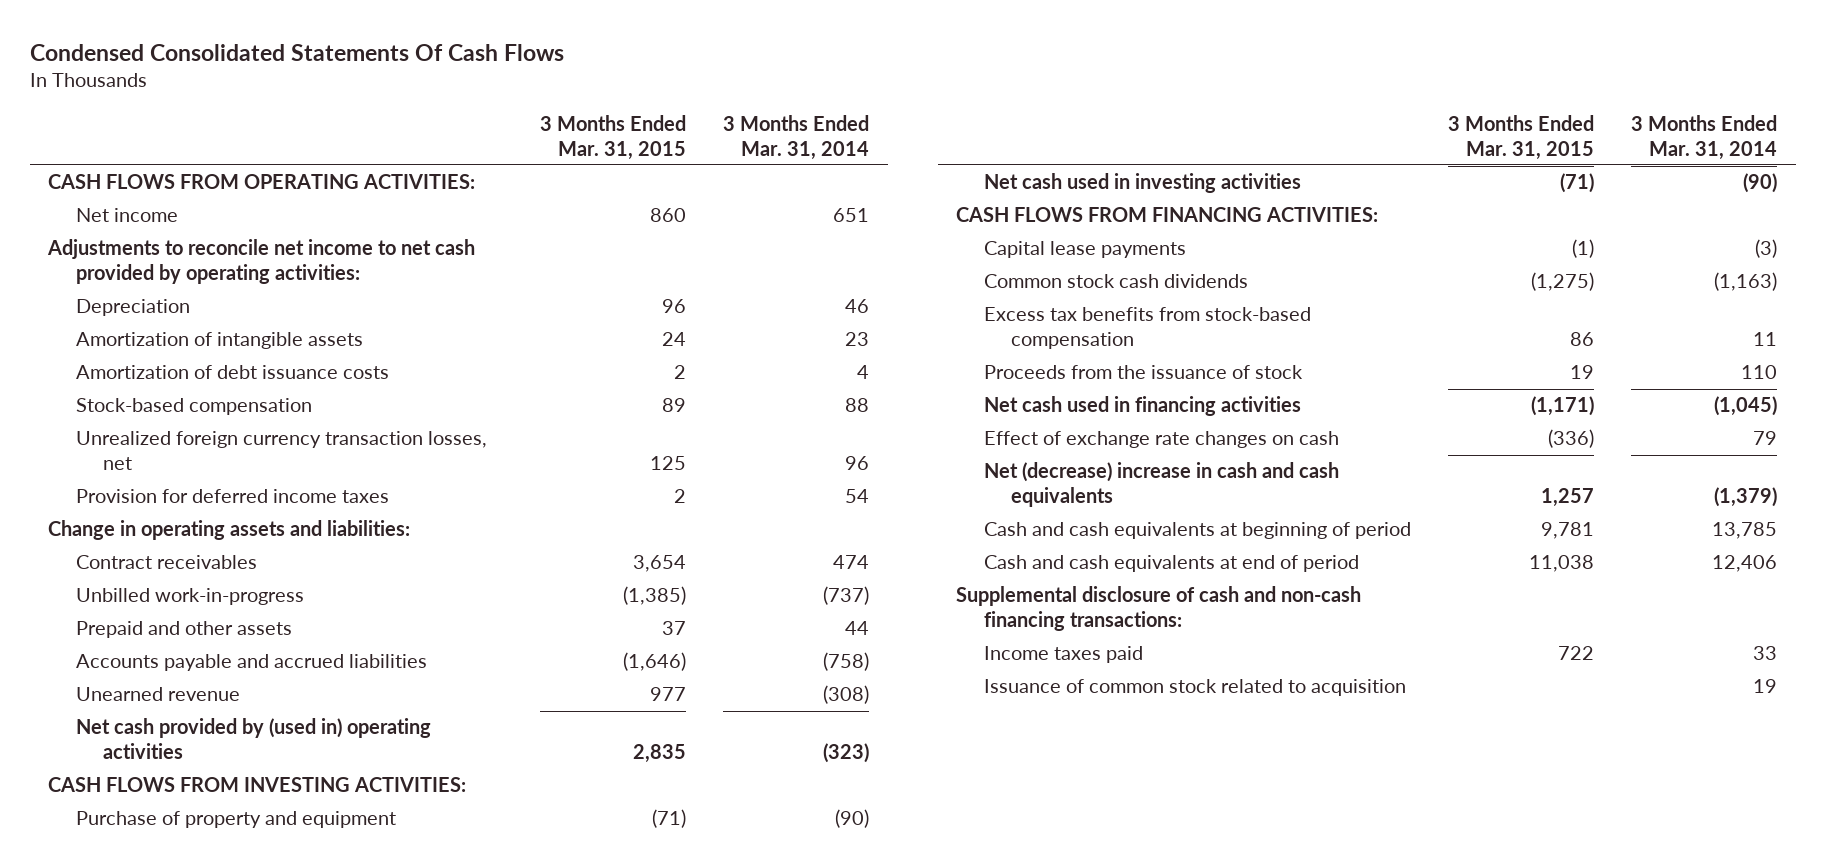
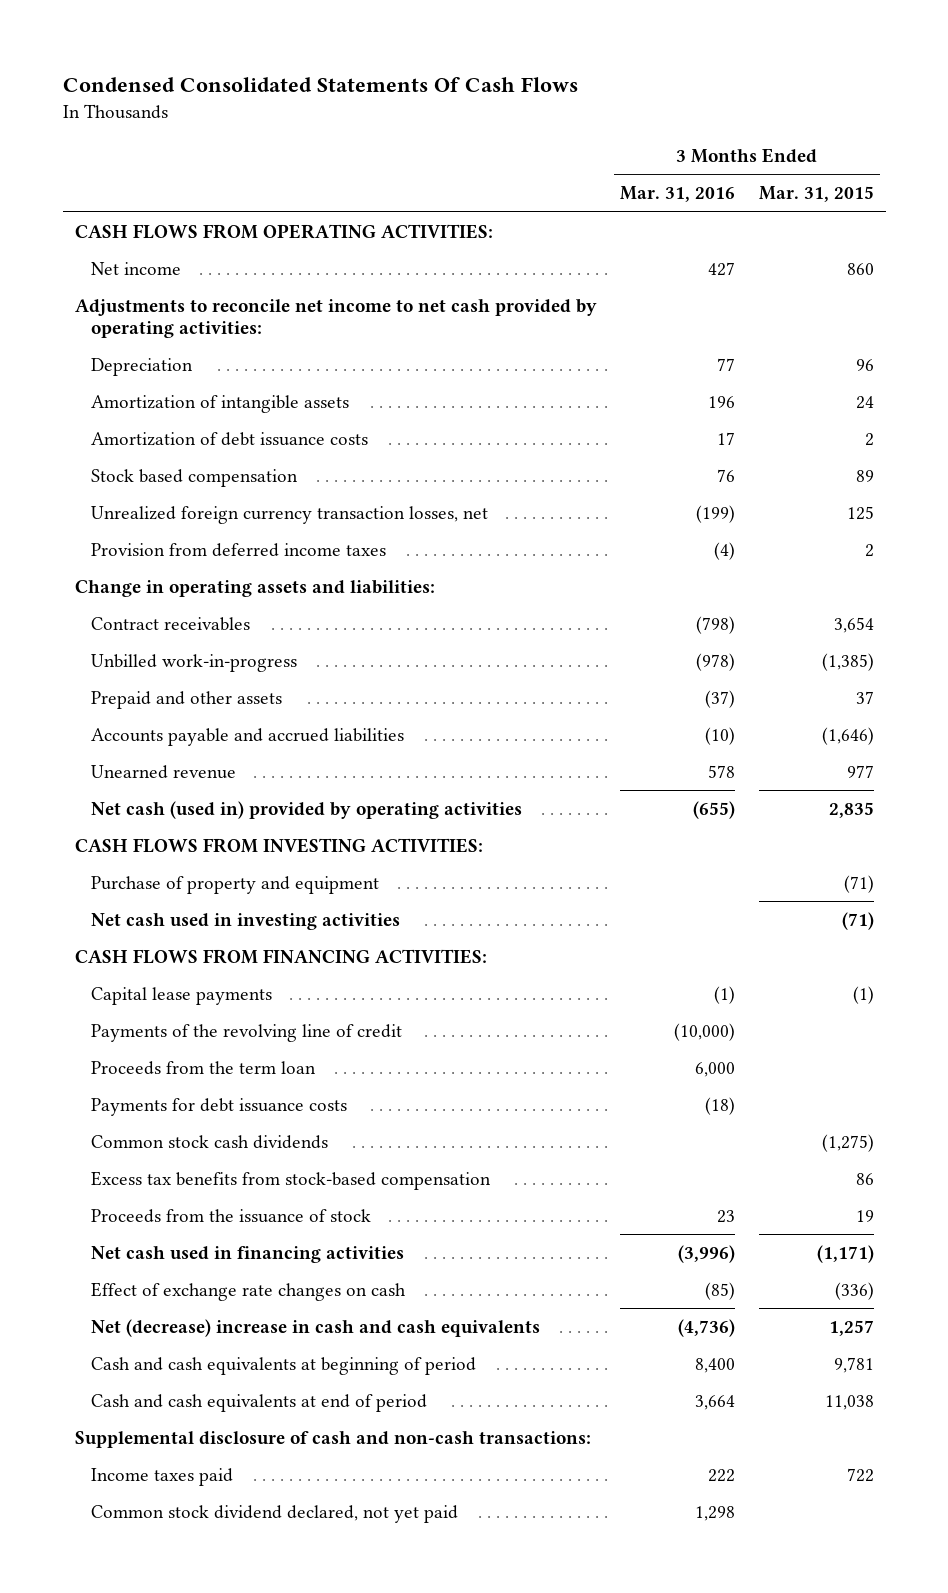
[723,114,870,160] 3 Months Ended Mar. 31, 2014 -> none
none -> [620,186,736,203] Mar. 31, 2016
[75,398,312,416] Stock-based compensation -> [90,468,298,487] Stock based compensation
[75,489,389,504] Provision for deferred income taxes -> [90,542,386,557] Provision from deferred income taxes
[75,718,431,760] Net cash provided by (used in) operating activities -> [90,800,522,819] Net cash (used in) provided by operating activities
none -> [90,1023,402,1042] Payments of the revolving line of credit
none -> [90,1060,316,1075] Proceeds from the term loan
none -> [90,1097,347,1116] Payments for debt issuance costs
[956,586,1362,632] Supplemental disclosure of cash and non-cash financing transactions: -> [74,1430,591,1448] Supplemental disclosure of cash and non-cash transactions:
[983,679,1406,697] Issuance of common stock related to acquisition -> none
none -> [90,1504,458,1523] Common stock dividend declared, not yet paid

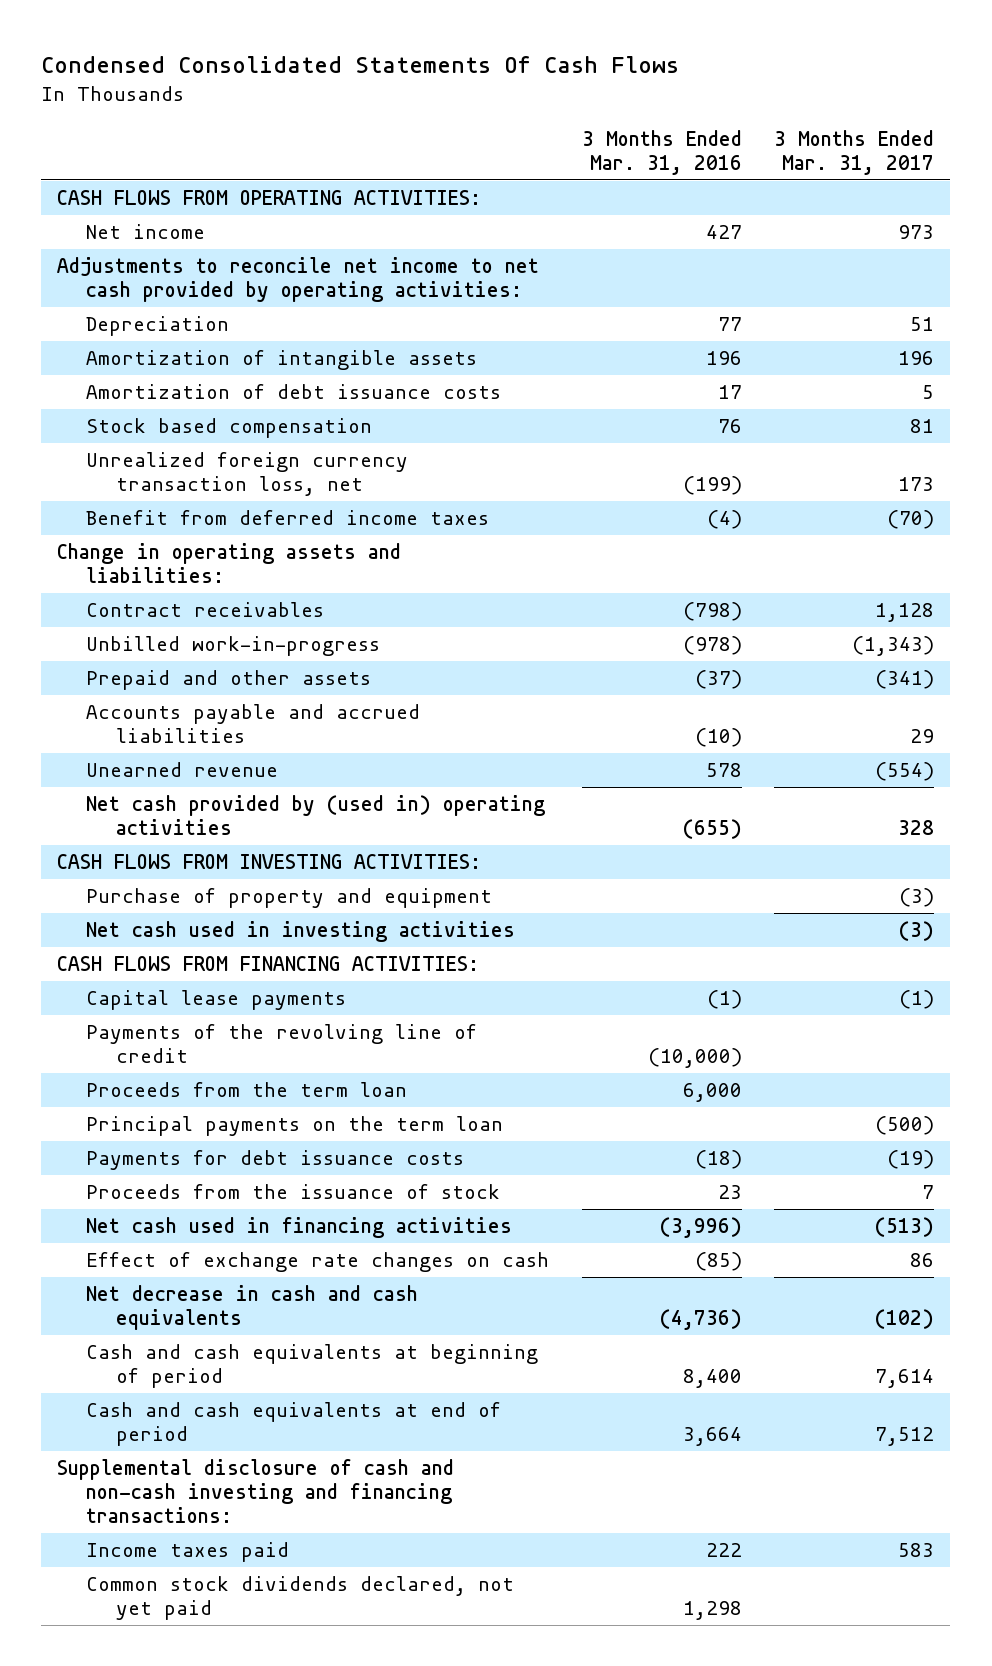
[758,186,874,203] Mar. 31, 2015 -> none
none -> [774,129,935,175] 3 Months Ended Mar. 31, 2017
[90,505,488,524] Unrealized foreign currency transaction losses, net -> [86,452,409,497] Unrealized foreign currency transaction loss, net
[90,542,386,557] Provision from deferred income taxes -> [86,510,490,526] Benefit from deferred income taxes
[90,800,522,819] Net cash (used in) provided by operating activities -> [86,795,546,836] Net cash provided by (used in) operating activities
none -> [86,1116,504,1137] Principal payments on the term loan
[90,1134,328,1149] Common stock cash dividends -> none
[90,1170,491,1190] Excess tax benefits from stock-based compensation -> none
[90,1318,540,1337] Net (decrease) increase in cash and cash equivalents -> [86,1285,419,1331] Net decrease in cash and cash equivalents
[74,1430,591,1448] Supplemental disclosure of cash and non-cash transactions: -> [57,1459,455,1523] Supplemental disclosure of cash and non-cash investing and financing transactions:
[90,1504,458,1523] Common stock dividend declared, not yet paid -> [86,1576,515,1621] Common stock dividends declared, not yet paid

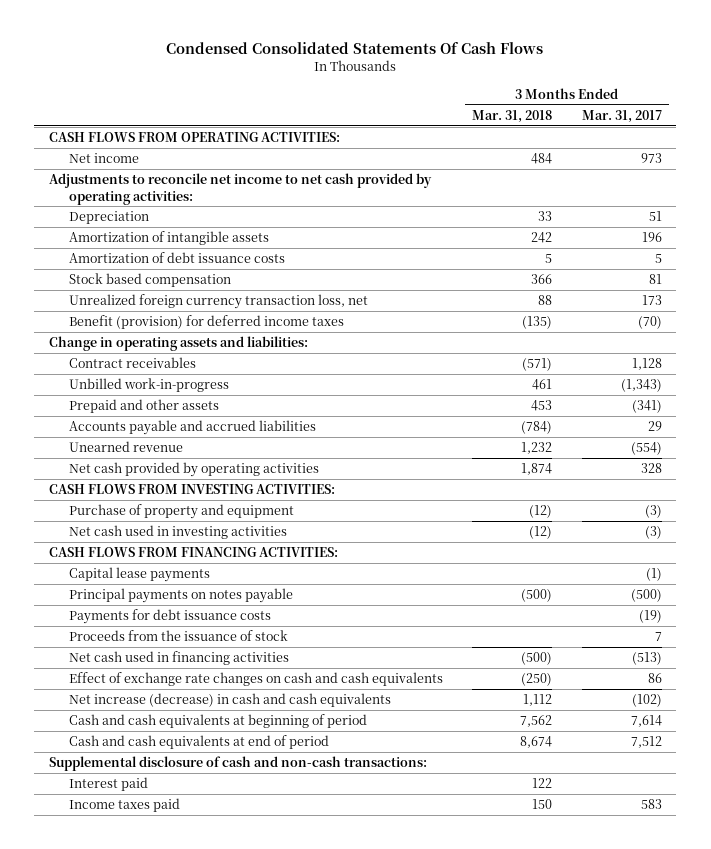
[581,129,742,175] 3 Months Ended Mar. 31, 2016 -> none
none -> [472,110,553,124] Mar. 31, 2018
[86,510,490,526] Benefit from deferred income taxes -> [68,315,344,330] Benefit (provision) for deferred income taxes
[86,795,546,836] Net cash provided by (used in) operating activities -> [68,462,319,478] Net cash provided by operating activities
[86,1024,478,1064] Payments of the revolving line of credit -> none
[86,1082,408,1098] Proceeds from the term loan -> none
[86,1116,504,1137] Principal payments on the term loan -> none
none -> [68,588,293,604] Principal payments on notes payable
[86,1252,550,1273] Effect of exchange rate changes on cash -> [68,672,443,687] Effect of exchange rate changes on cash and cash equivalents
[86,1285,419,1331] Net decrease in cash and cash equivalents -> [68,693,391,708] Net increase (decrease) in cash and cash equivalents
[57,1459,455,1523] Supplemental disclosure of cash and non-cash investing and financing transactions: -> [48,756,427,772] Supplemental disclosure of cash and non-cash transactions:
none -> [68,777,148,792] Interest paid
[86,1576,515,1621] Common stock dividends declared, not yet paid -> none

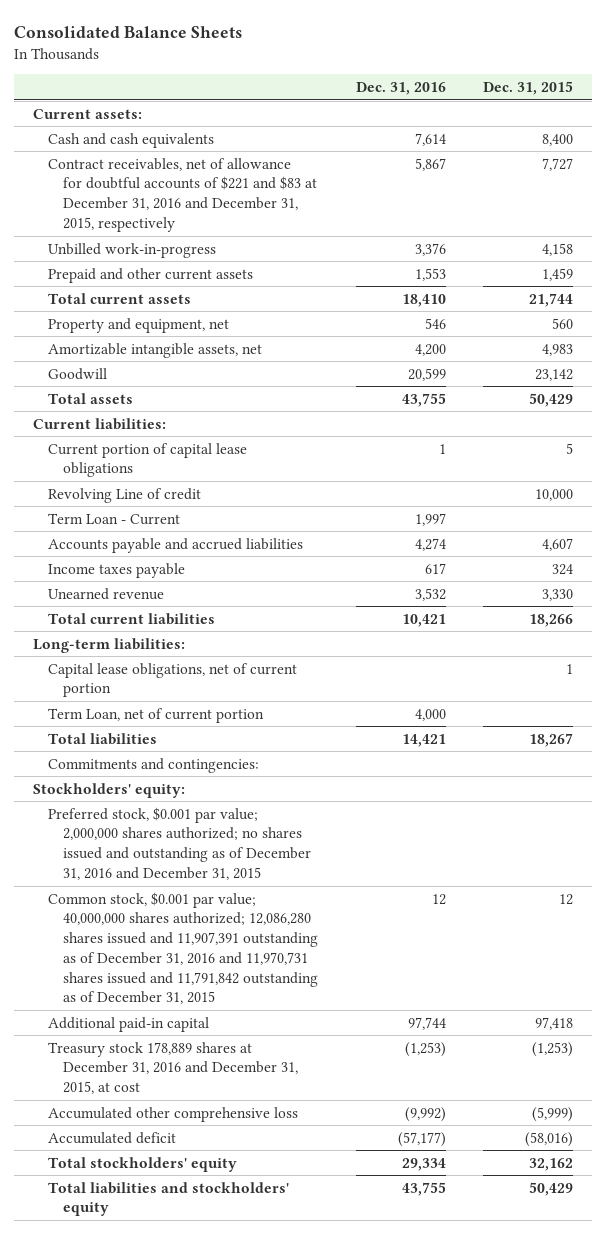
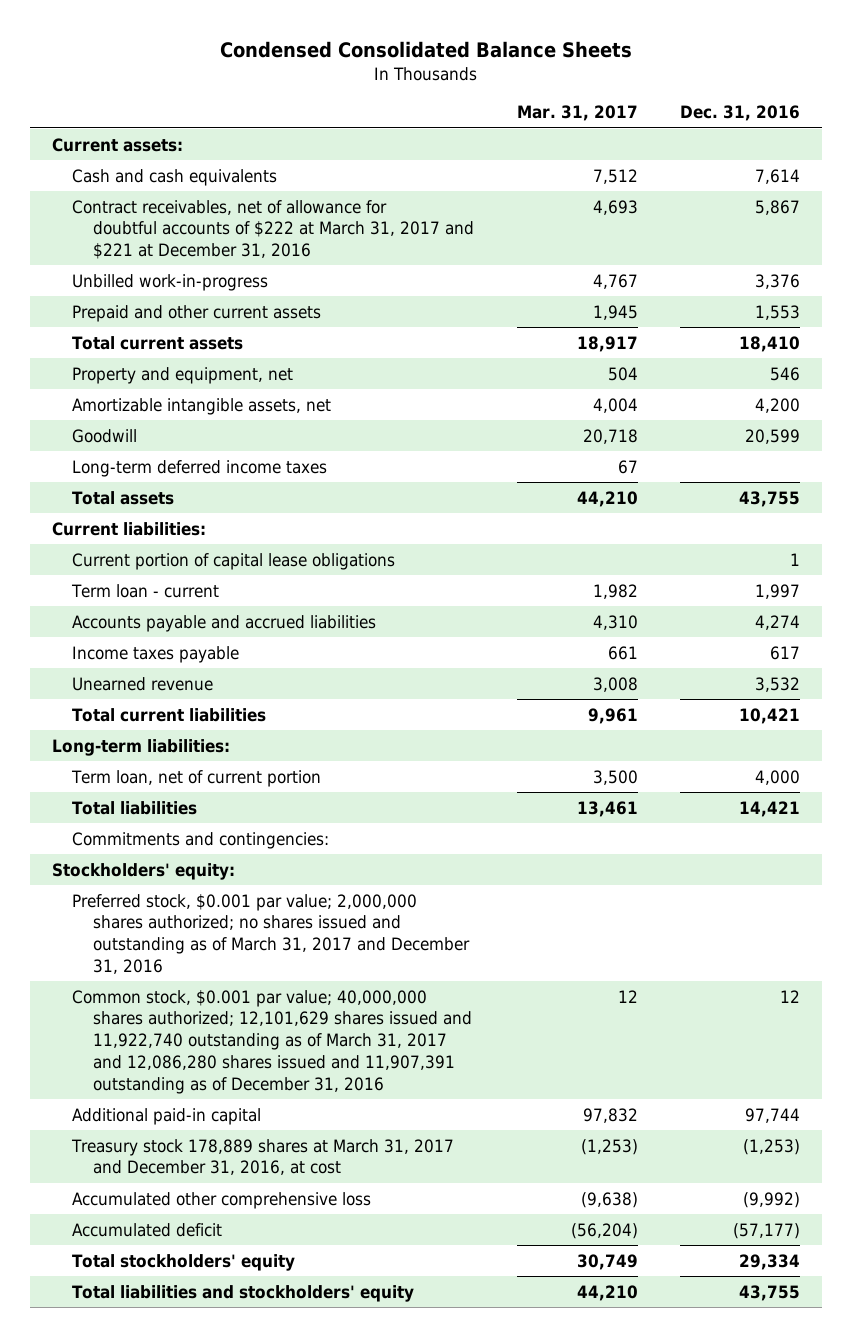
[14,26,243,39] Consolidated Balance Sheets -> [220,40,633,58] Condensed Consolidated Balance Sheets
[483,80,574,95] Dec. 31, 2015 -> none
none -> [516,105,638,122] Mar. 31, 2017
[48,157,317,232] Contract receivables, net of allowance for doubtful accounts of $221 and $83 at December 31, 2016 and December 31, 2015, respectively -> [72,199,474,260] Contract receivables, net of allowance for doubtful accounts of $222 at March 31, 2017 and $221 at December 31, 2016
none -> [72,459,328,477] Long-term deferred income taxes
[48,487,202,503] Revolving Line of credit -> none
[48,512,181,525] Term Loan - Current -> [71,583,220,598] Term loan - current
[48,662,298,698] Capital lease obligations, net of current portion -> none
[48,707,265,723] Term Loan, net of current portion -> [71,769,322,787] Term loan, net of current portion
[48,806,311,880] Preferred stock, $0.001 par value; 2,000,000 shares authorized; no shares issued and outstanding as of December 31, 2016 and December 31, 2015 -> [72,893,470,974] Preferred stock, $0.001 par value; 2,000,000 shares authorized; no shares issued and outstanding as of March 31, 2017 and December 31, 2016
[48,891,318,1005] Common stock, $0.001 par value; 40,000,000 shares authorized; 12,086,280 shares issued and 11,907,391 outstanding as of December 31, 2016 and 11,970,731 shares issued and 11,791,842 outstanding as of December 31, 2015 -> [72,989,472,1094] Common stock, $0.001 par value; 40,000,000 shares authorized; 12,101,629 shares issued and 11,922,740 outstanding as of March 31, 2017 and 12,086,280 shares issued and 11,907,391 outstanding as of December 31, 2016
[48,1041,298,1095] Treasury stock 178,889 shares at December 31, 2016 and December 31, 2015, at cost -> [71,1138,455,1176] Treasury stock 178,889 shares at March 31, 2017 and December 31, 2016, at cost

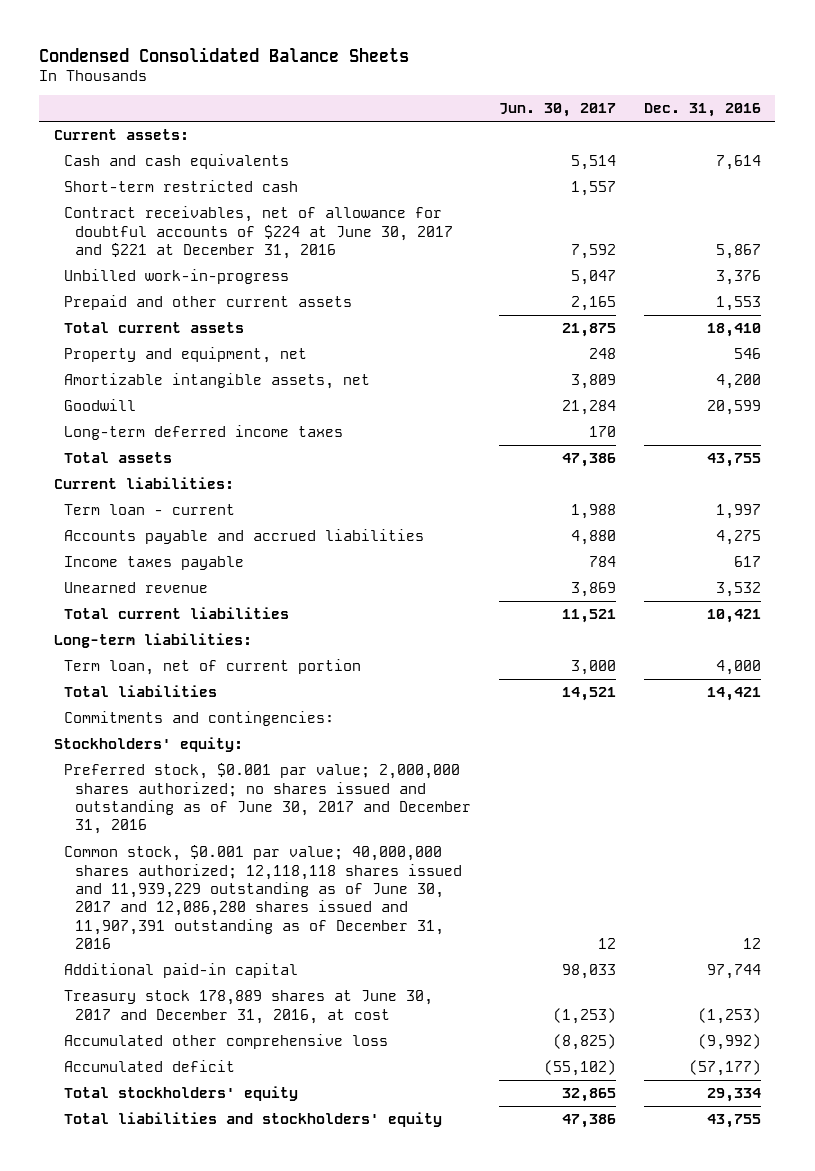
[516,105,638,122] Mar. 31, 2017 -> none
none -> [498,103,616,118] Jun. 30, 2017
none -> [64,180,299,193] Short-term restricted cash
[72,199,474,260] Contract receivables, net of allowance for doubtful accounts of $222 at March 31, 2017 and $221 at December 31, 2016 -> [64,206,453,259] Contract receivables, net of allowance for doubtful accounts of $224 at June 30, 2017 and $221 at December 31, 2016
[72,552,396,570] Current portion of capital lease obligations -> none
[755,614,801,630] 4,274 -> [716,530,762,546] 4,275
[72,893,470,974] Preferred stock, $0.001 par value; 2,000,000 shares authorized; no shares issued and outstanding as of March 31, 2017 and December 31, 2016 -> [64,763,471,835] Preferred stock, $0.001 par value; 2,000,000 shares authorized; no shares issued and outstanding as of June 30, 2017 and December 31, 2016
[72,989,472,1094] Common stock, $0.001 par value; 40,000,000 shares authorized; 12,101,629 shares issued and 11,922,740 outstanding as of March 31, 2017 and 12,086,280 shares issued and 11,907,391 outstanding as of December 31, 2016 -> [64,845,462,950] Common stock, $0.001 par value; 40,000,000 shares authorized; 12,118,118 shares issued and 11,939,229 outstanding as of June 30, 2017 and 12,086,280 shares issued and 11,907,391 outstanding as of December 31, 2016
[71,1138,455,1176] Treasury stock 178,889 shares at March 31, 2017 and December 31, 2016, at cost -> [64,990,434,1024] Treasury stock 178,889 shares at June 30, 2017 and December 31, 2016, at cost

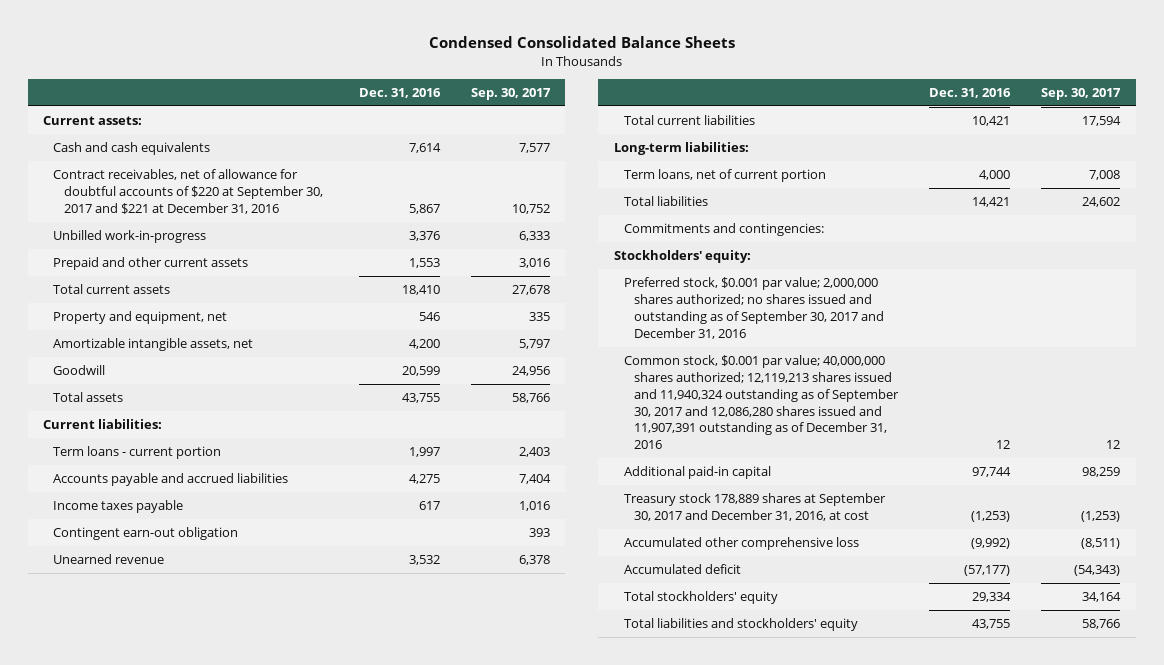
[498,103,616,118] Jun. 30, 2017 -> none
none -> [470,87,551,100] Sep. 30, 2017
[64,180,299,193] Short-term restricted cash -> none
[64,206,453,259] Contract receivables, net of allowance for doubtful accounts of $224 at June 30, 2017 and $221 at December 31, 2016 -> [53,169,323,214] Contract receivables, net of allowance for doubtful accounts of $220 at September 30, 2017 and $221 at December 31, 2016
[64,425,344,441] Long-term deferred income taxes -> none
[64,504,236,516] Term loan - current -> [53,446,222,460] Term loans - current portion
none -> [53,527,239,541] Contingent earn-out obligation
[64,659,362,676] Term loan, net of current portion -> [623,169,826,183] Term loans, net of current portion
[64,763,471,835] Preferred stock, $0.001 par value; 2,000,000 shares authorized; no shares issued and outstanding as of June 30, 2017 and December 31, 2016 -> [623,277,885,339] Preferred stock, $0.001 par value; 2,000,000 shares authorized; no shares issued and outstanding as of September 30, 2017 and December 31, 2016
[64,845,462,950] Common stock, $0.001 par value; 40,000,000 shares authorized; 12,118,118 shares issued and 11,939,229 outstanding as of June 30, 2017 and 12,086,280 shares issued and 11,907,391 outstanding as of December 31, 2016 -> [623,355,900,450] Common stock, $0.001 par value; 40,000,000 shares authorized; 12,119,213 shares issued and 11,940,324 outstanding as of September 30, 2017 and 12,086,280 shares issued and 11,907,391 outstanding as of December 31, 2016
[64,990,434,1024] Treasury stock 178,889 shares at June 30, 2017 and December 31, 2016, at cost -> [623,493,886,522] Treasury stock 178,889 shares at September 30, 2017 and December 31, 2016, at cost

